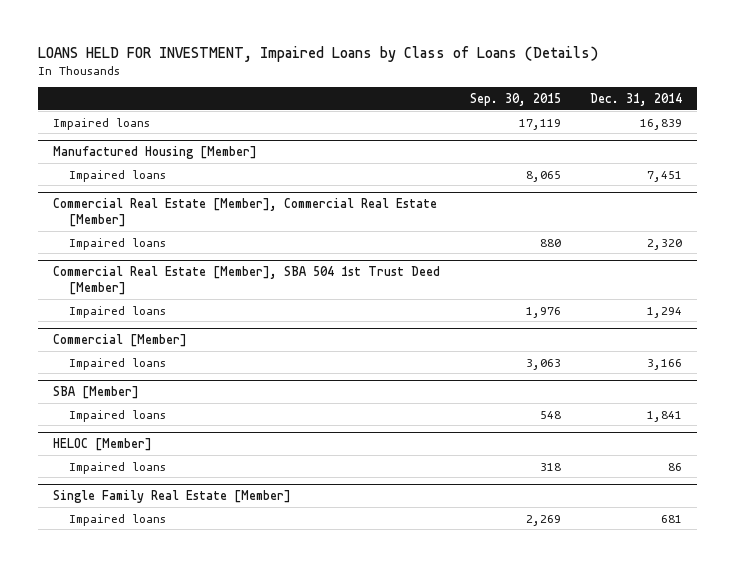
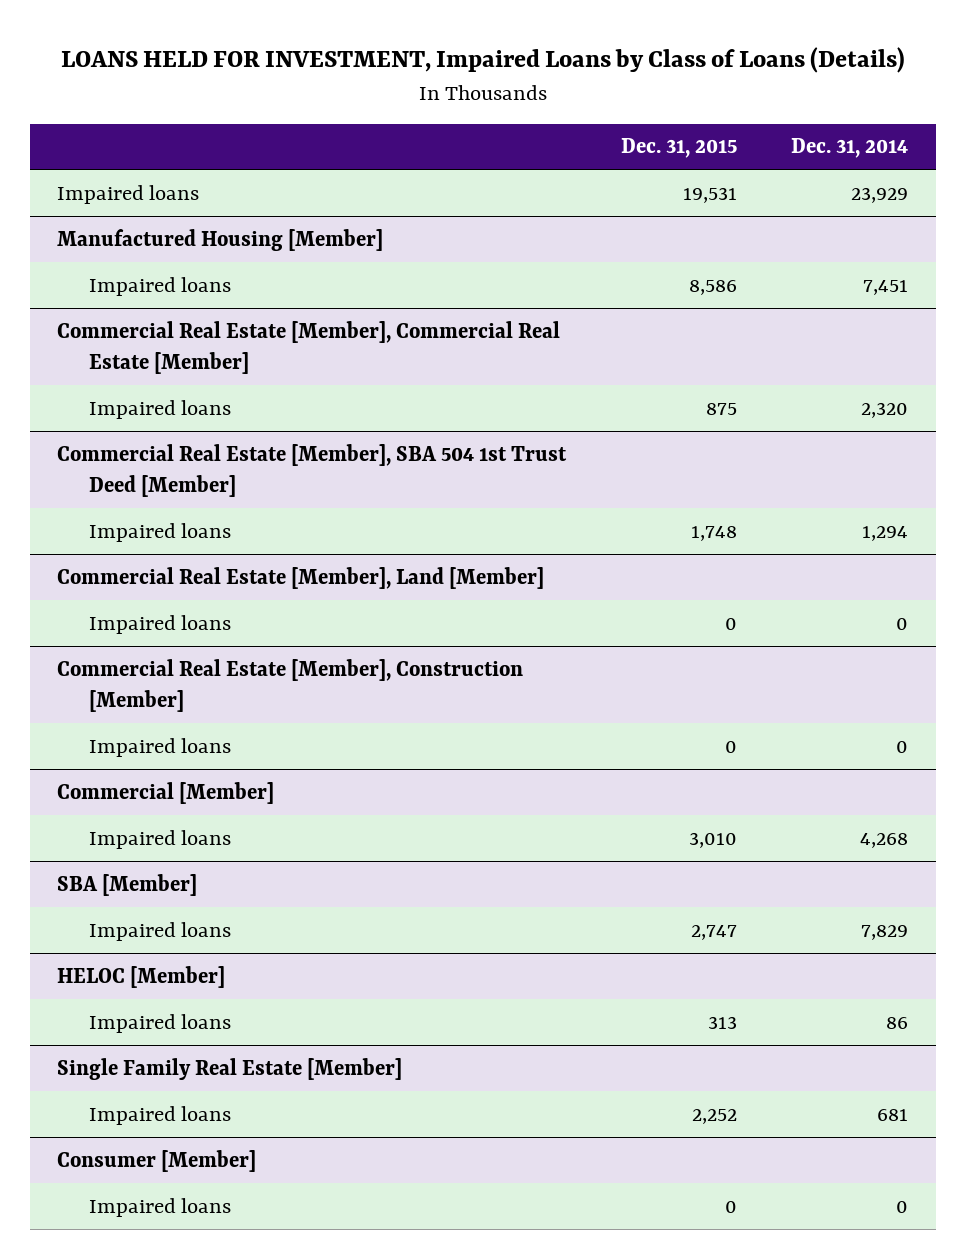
[469,92,561,106] Sep. 30, 2015 -> none
none -> [620,138,737,159] Dec. 31, 2015
[640,118,683,130] 16,839 -> [851,186,909,203] 23,929
none -> [57,566,545,589] Commercial Real Estate [Member], Land [Member]
none -> [88,614,231,634] Impaired loans
none -> [57,658,524,712] Commercial Real Estate [Member], Construction [Member]
none -> [88,737,231,757] Impaired loans
[647,358,683,370] 3,166 -> [860,832,909,848] 4,268
[647,410,683,422] 1,841 -> [861,924,909,940] 7,829
none -> [57,1149,257,1172] Consumer [Member]
none -> [88,1197,231,1217] Impaired loans

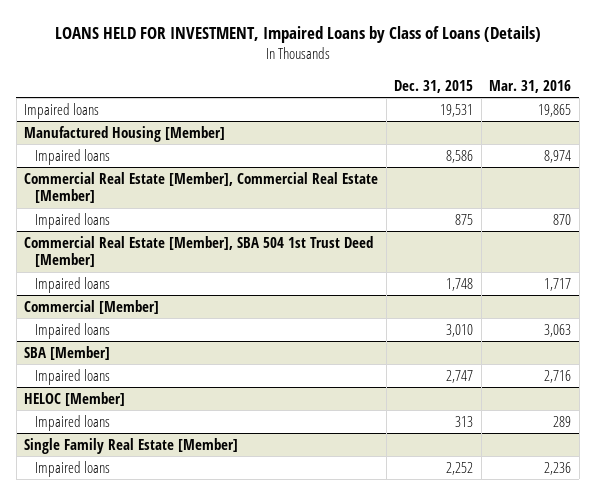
[791,138,909,159] Dec. 31, 2014 -> none
none -> [489,80,572,94] Mar. 31, 2016
[57,566,545,589] Commercial Real Estate [Member], Land [Member] -> none
[88,614,231,634] Impaired loans -> none
[57,658,524,712] Commercial Real Estate [Member], Construction [Member] -> none
[88,737,231,757] Impaired loans -> none
[57,1149,257,1172] Consumer [Member] -> none
[88,1197,231,1217] Impaired loans -> none

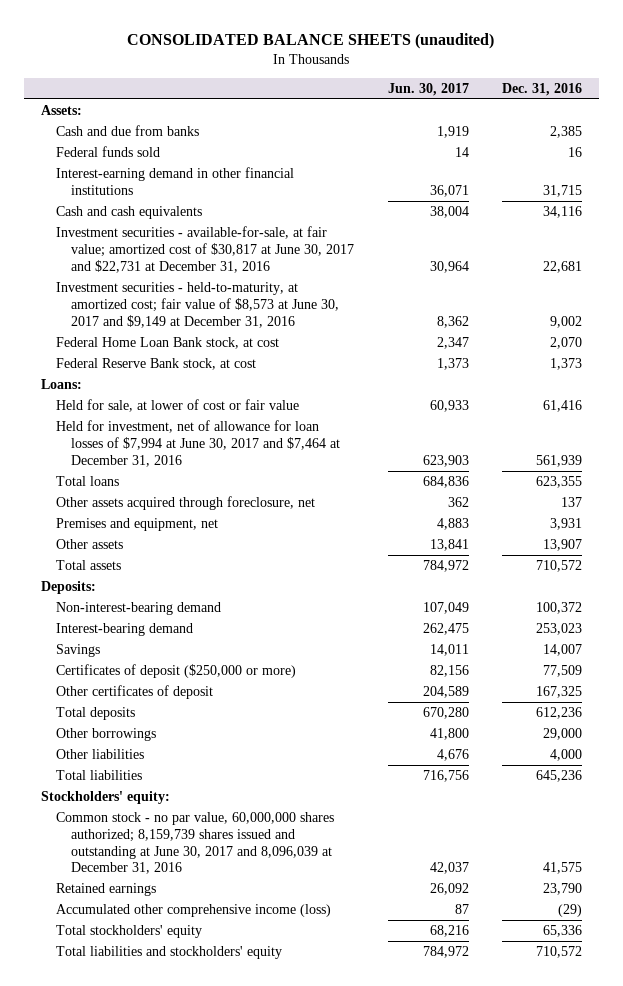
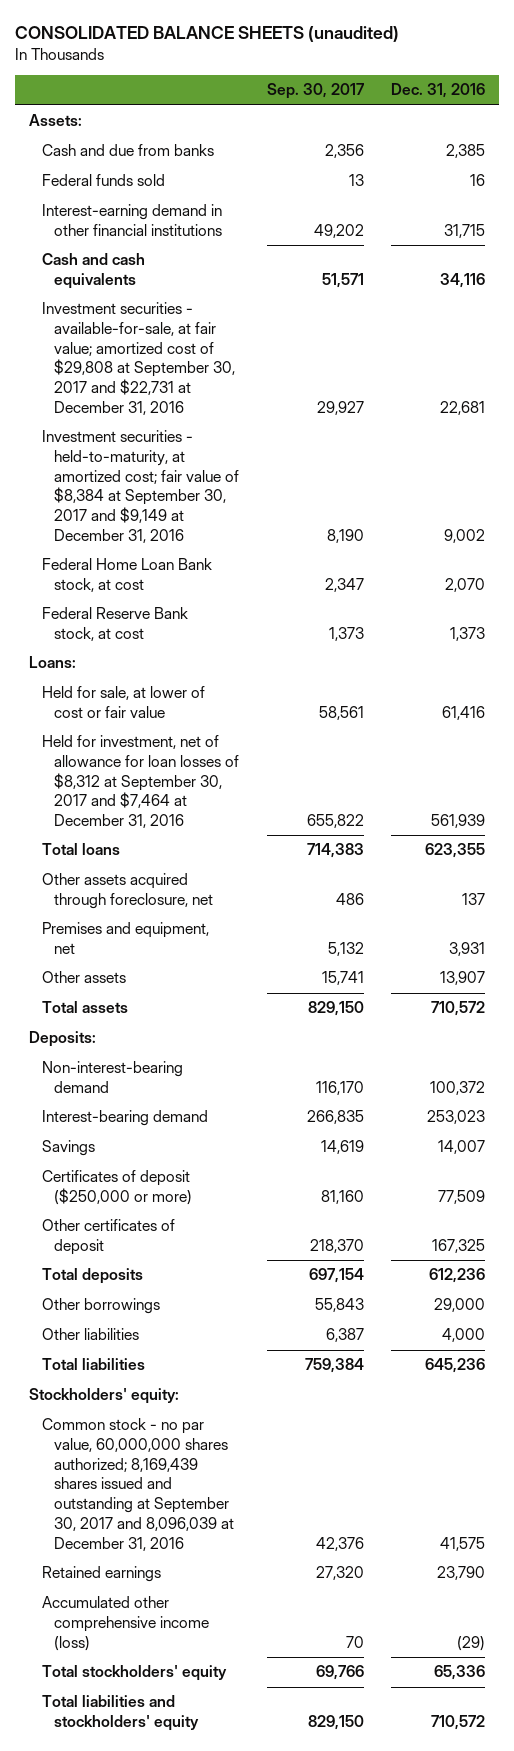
[387,82,469,96] Jun. 30, 2017 -> none
none -> [266,83,364,100] Sep. 30, 2017
[56,225,355,273] Investment securities - available-for-sale, at fair value; amortized cost of $30,817 at June 30, 2017 and $22,731 at December 31, 2016 -> [41,302,236,415] Investment securities - available-for-sale, at fair value; amortized cost of $29,808 at September 30, 2017 and $22,731 at December 31, 2016
[56,281,340,328] Investment securities - held-to-maturity, at amortized cost; fair value of $8,573 at June 30, 2017 and $9,149 at December 31, 2016 -> [41,430,240,543] Investment securities - held-to-maturity, at amortized cost; fair value of $8,384 at September 30, 2017 and $9,149 at December 31, 2016
[56,419,341,467] Held for investment, net of allowance for loan losses of $7,994 at June 30, 2017 and $7,464 at December 31, 2016 -> [41,735,240,829] Held for investment, net of allowance for loan losses of $8,312 at September 30, 2017 and $7,464 at December 31, 2016
[56,811,335,875] Common stock - no par value, 60,000,000 shares authorized; 8,159,739 shares issued and outstanding at June 30, 2017 and 8,096,039 at December 31, 2016 -> [41,1418,235,1551] Common stock - no par value, 60,000,000 shares authorized; 8,169,439 shares issued and outstanding at September 30, 2017 and 8,096,039 at December 31, 2016

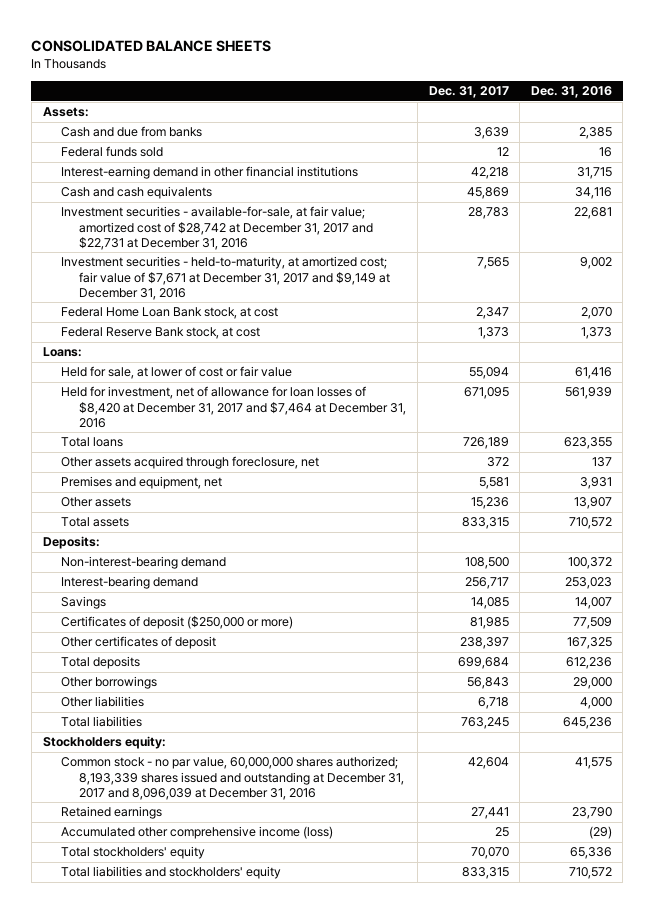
[15,25,400,42] CONSOLIDATED BALANCE SHEETS (unaudited) -> [31,40,272,53] CONSOLIDATED BALANCE SHEETS
[266,83,364,100] Sep. 30, 2017 -> none
none -> [428,86,509,99] Dec. 31, 2017
[41,302,236,415] Investment securities - available-for-sale, at fair value; amortized cost of $29,808 at September 30, 2017 and $22,731 at December 31, 2016 -> [61,206,374,250] Investment securities - available-for-sale, at fair value; amortized cost of $28,742 at December 31, 2017 and $22,731 at December 31, 2016
[41,430,240,543] Investment securities - held-to-maturity, at amortized cost; fair value of $8,384 at September 30, 2017 and $9,149 at December 31, 2016 -> [61,256,391,300] Investment securities - held-to-maturity, at amortized cost; fair value of $7,671 at December 31, 2017 and $9,149 at December 31, 2016
[41,735,240,829] Held for investment, net of allowance for loan losses of $8,312 at September 30, 2017 and $7,464 at December 31, 2016 -> [61,386,407,428] Held for investment, net of allowance for loan losses of $8,420 at December 31, 2017 and $7,464 at December 31, 2016
[28,1388,179,1405] Stockholders' equity: -> [42,736,166,750] Stockholders equity:
[41,1418,235,1551] Common stock - no par value, 60,000,000 shares authorized; 8,169,439 shares issued and outstanding at September 30, 2017 and 8,096,039 at December 31, 2016 -> [61,756,405,800] Common stock - no par value, 60,000,000 shares authorized; 8,193,339 shares issued and outstanding at December 31, 2017 and 8,096,039 at December 31, 2016

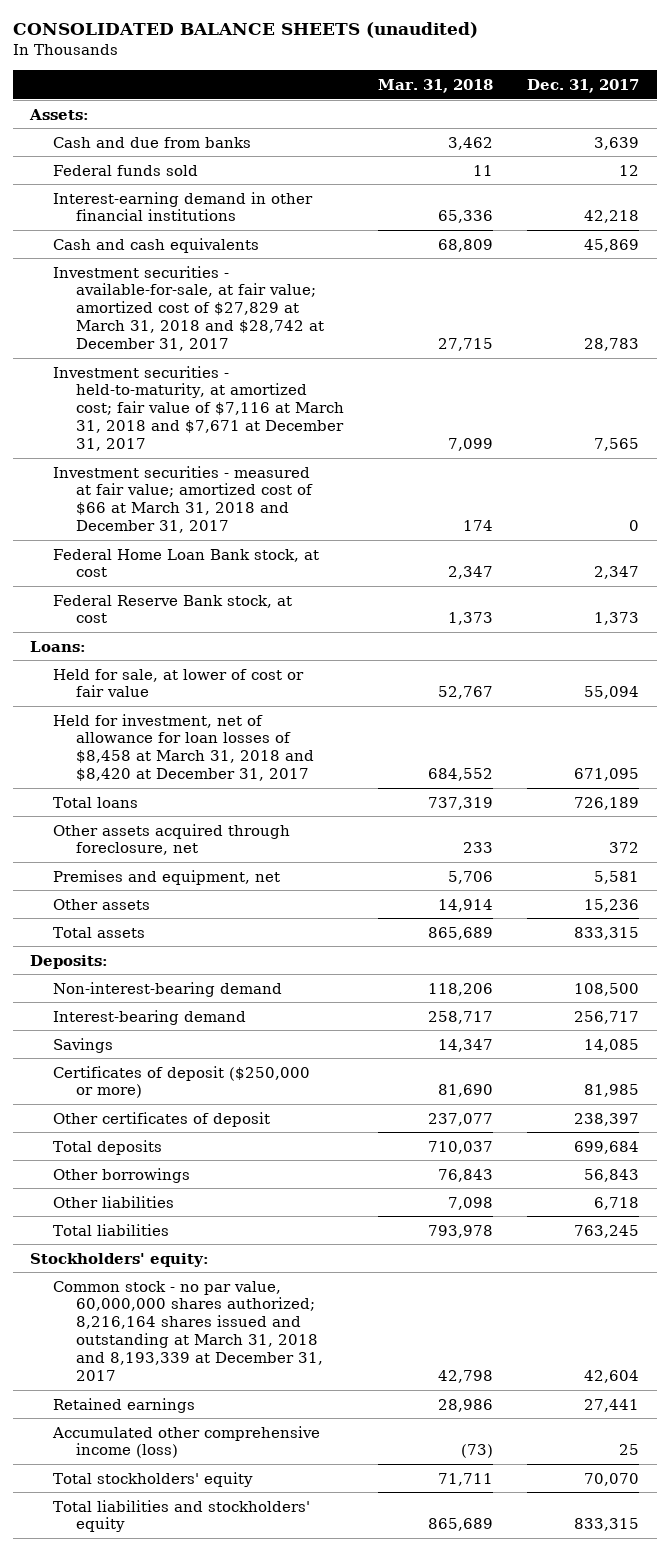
[31,40,272,53] CONSOLIDATED BALANCE SHEETS -> [12,22,478,39] CONSOLIDATED BALANCE SHEETS (unaudited)
[530,86,612,99] Dec. 31, 2016 -> none
none -> [378,78,494,93] Mar. 31, 2018
[61,206,374,250] Investment securities - available-for-sale, at fair value; amortized cost of $28,742 at December 31, 2017 and $22,731 at December 31, 2016 -> [52,265,325,351] Investment securities - available-for-sale, at fair value; amortized cost of $27,829 at March 31, 2018 and $28,742 at December 31, 2017
[61,256,391,300] Investment securities - held-to-maturity, at amortized cost; fair value of $7,671 at December 31, 2017 and $9,149 at December 31, 2016 -> [52,365,345,451] Investment securities - held-to-maturity, at amortized cost; fair value of $7,116 at March 31, 2018 and $7,671 at December 31, 2017
none -> [52,465,314,534] Investment securities - measured at fair value; amortized cost of $66 at March 31, 2018 and December 31, 2017
[61,386,407,428] Held for investment, net of allowance for loan losses of $8,420 at December 31, 2017 and $7,464 at December 31, 2016 -> [52,713,315,782] Held for investment, net of allowance for loan losses of $8,458 at March 31, 2018 and $8,420 at December 31, 2017
[42,736,166,750] Stockholders equity: -> [29,1252,209,1267] Stockholders' equity:
[61,756,405,800] Common stock - no par value, 60,000,000 shares authorized; 8,193,339 shares issued and outstanding at December 31, 2017 and 8,096,039 at December 31, 2016 -> [52,1280,324,1381] Common stock - no par value, 60,000,000 shares authorized; 8,216,164 shares issued and outstanding at March 31, 2018 and 8,193,339 at December 31, 2017

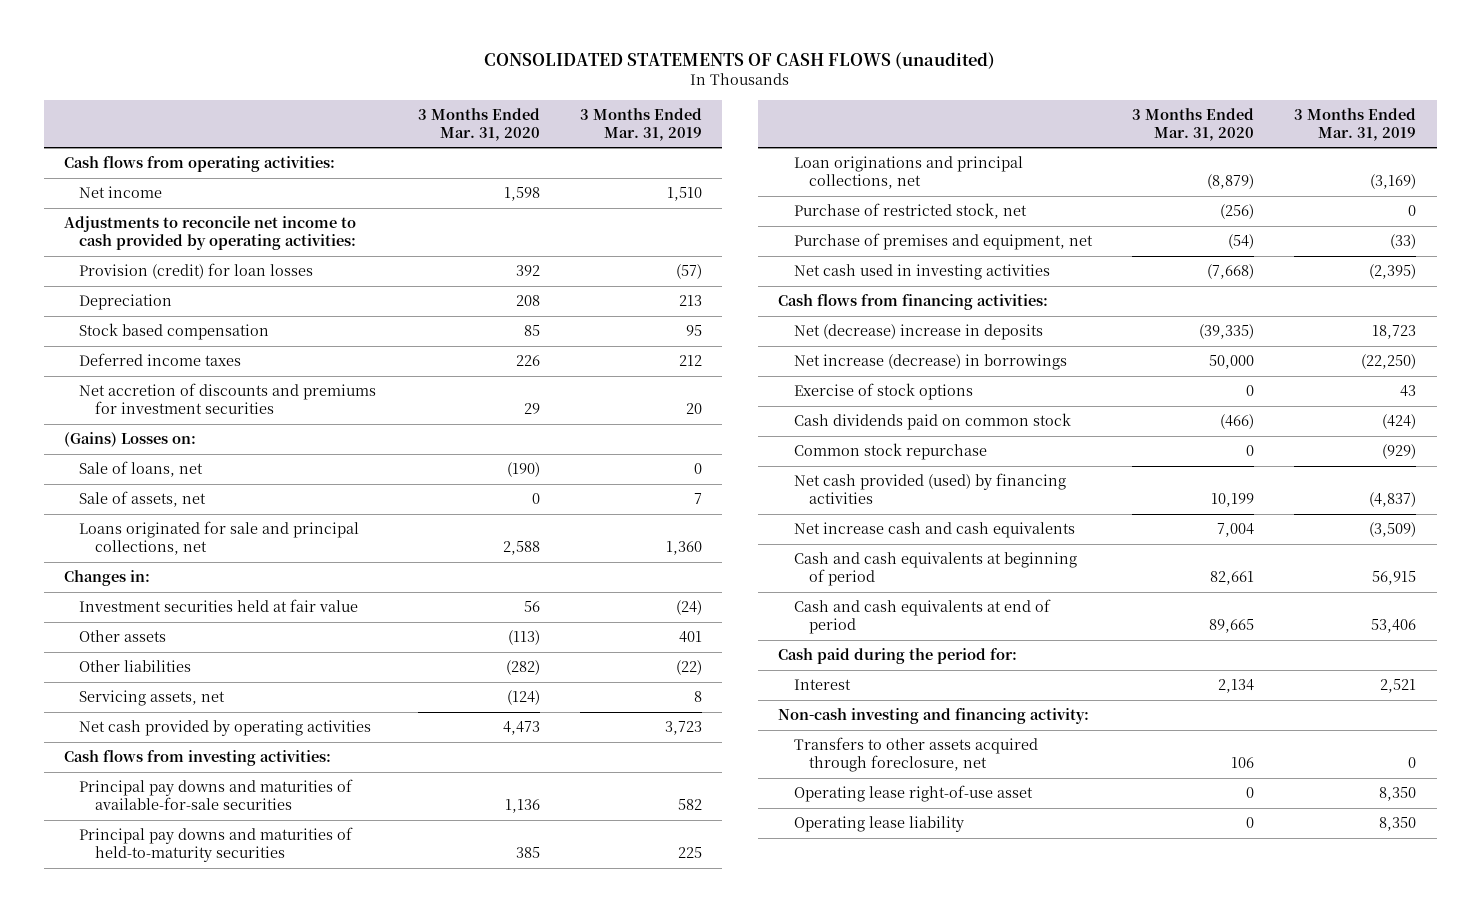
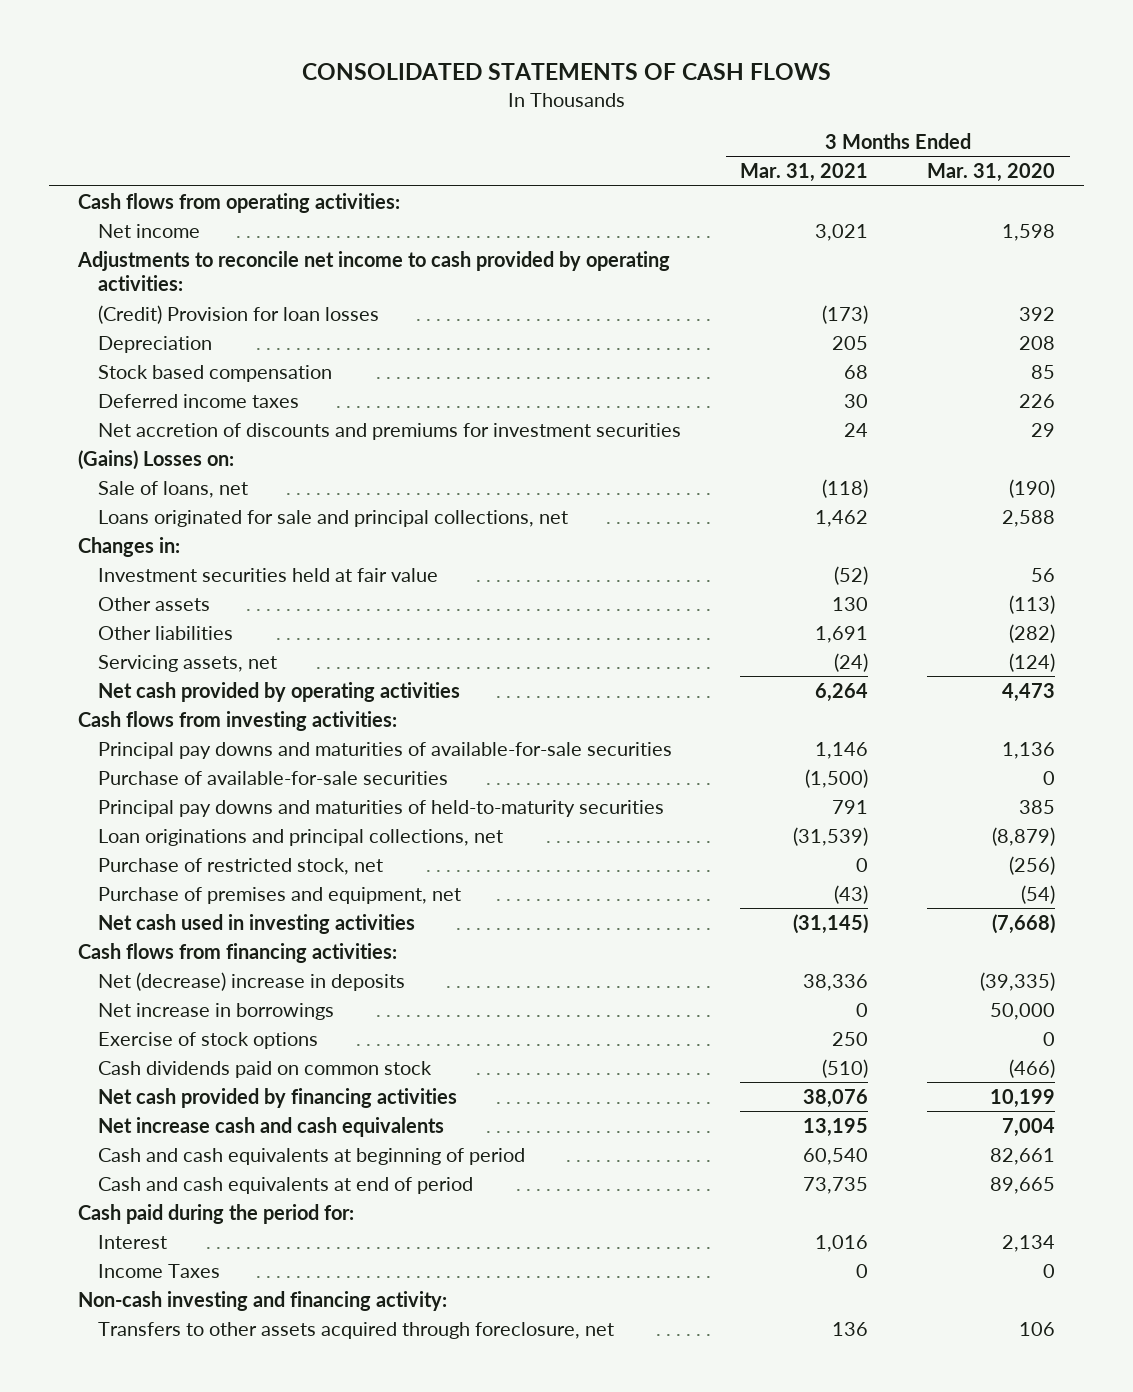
[484,51,996,69] CONSOLIDATED STATEMENTS OF CASH FLOWS (unaudited) -> [301,62,831,80] CONSOLIDATED STATEMENTS OF CASH FLOWS
[579,107,702,141] 3 Months Ended Mar. 31, 2019 -> none
none -> [740,163,869,183] Mar. 31, 2021
[79,263,314,280] Provision (credit) for loan losses -> [98,304,380,324] (Credit) Provision for loan losses
[79,491,207,508] Sale of assets, net -> none
none -> [98,770,449,785] Purchase of available-for-sale securities
[793,354,1067,371] Net increase (decrease) in borrowings -> [98,1002,335,1020] Net increase in borrowings
[793,443,987,461] Common stock repurchase -> none
[793,473,1066,505] Net cash provided (used) by financing activities -> [98,1087,458,1108] Net cash provided by financing activities
none -> [98,1263,221,1278] Income Taxes
[793,785,1033,803] Operating lease right-of-use asset -> none
[793,816,964,833] Operating lease liability -> none

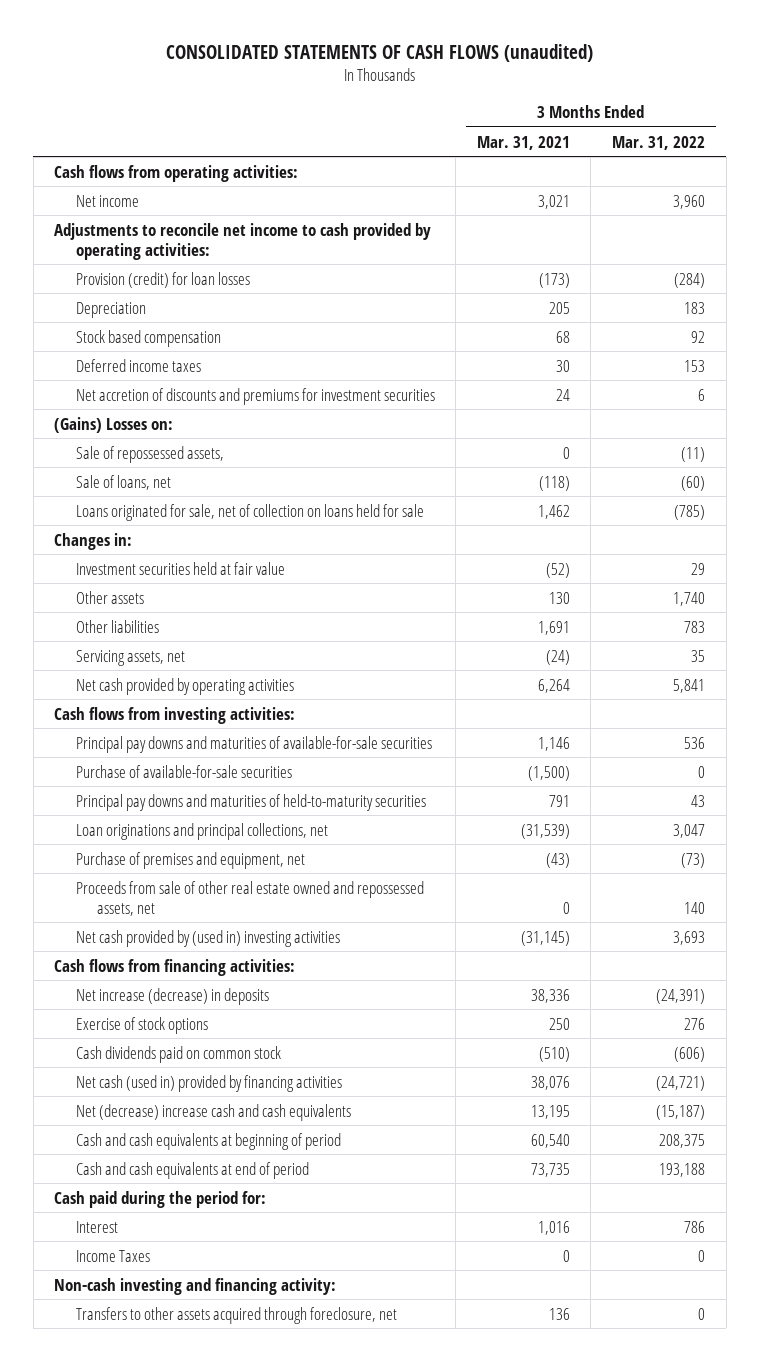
[301,62,831,80] CONSOLIDATED STATEMENTS OF CASH FLOWS -> [165,43,593,62] CONSOLIDATED STATEMENTS OF CASH FLOWS (unaudited)
[927,163,1056,183] Mar. 31, 2020 -> none
none -> [611,135,705,150] Mar. 31, 2022
[98,304,380,324] (Credit) Provision for loan losses -> [75,271,250,288] Provision (credit) for loan losses
none -> [75,445,224,463] Sale of repossessed assets,
[98,509,569,527] Loans originated for sale and principal collections, net -> [75,503,424,521] Loans originated for sale, net of collection on loans held for sale
[98,857,384,875] Purchase of restricted stock, net -> none
none -> [75,880,424,916] Proceeds from sale of other real estate owned and repossessed assets, net
[98,913,416,934] Net cash used in investing activities -> [75,929,340,947] Net cash provided by (used in) investing activities
[98,1002,335,1020] Net increase in borrowings -> none
[98,971,406,991] Net (decrease) increase in deposits -> [75,987,269,1005] Net increase (decrease) in deposits
[98,1087,458,1108] Net cash provided by financing activities -> [75,1074,342,1092] Net cash (used in) provided by financing activities
[98,1116,445,1137] Net increase cash and cash equivalents -> [75,1103,351,1121] Net (decrease) increase cash and cash equivalents

